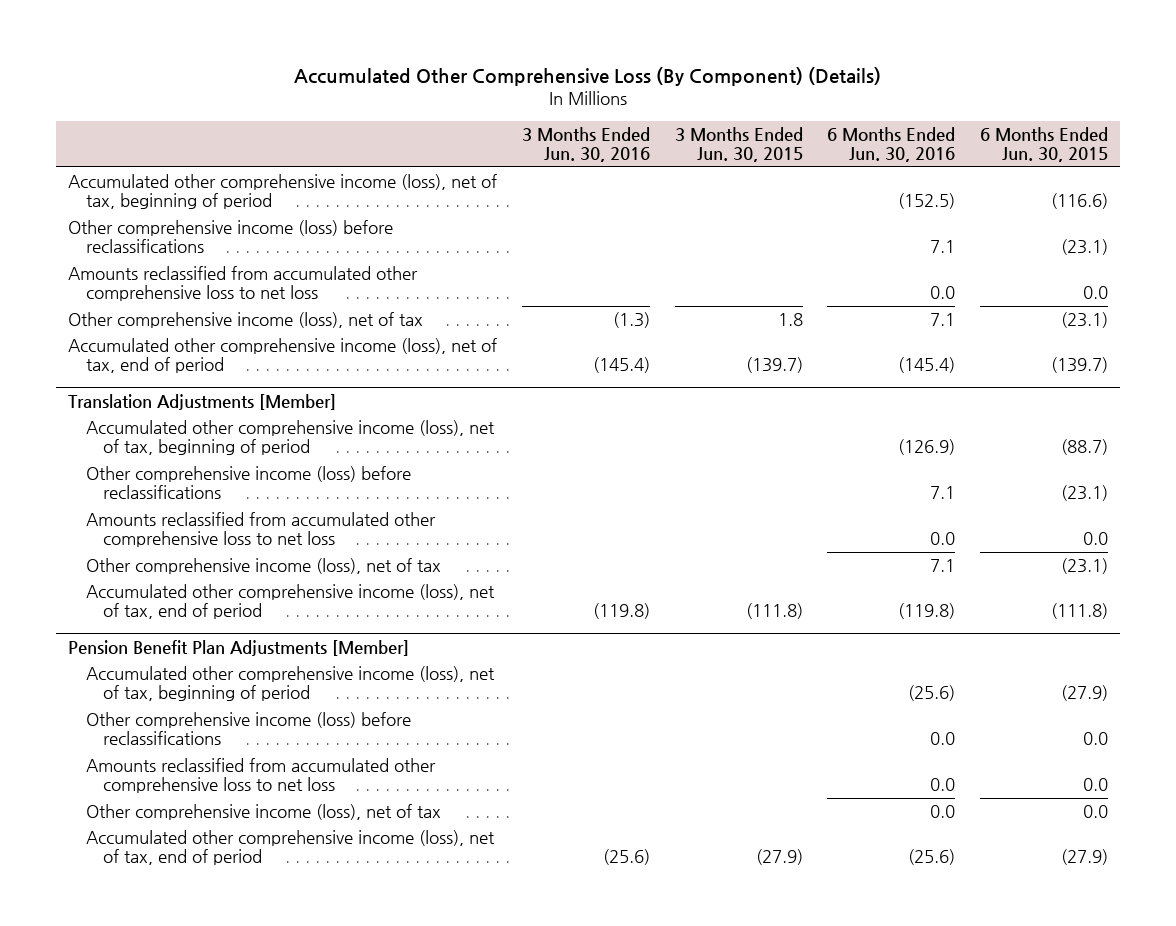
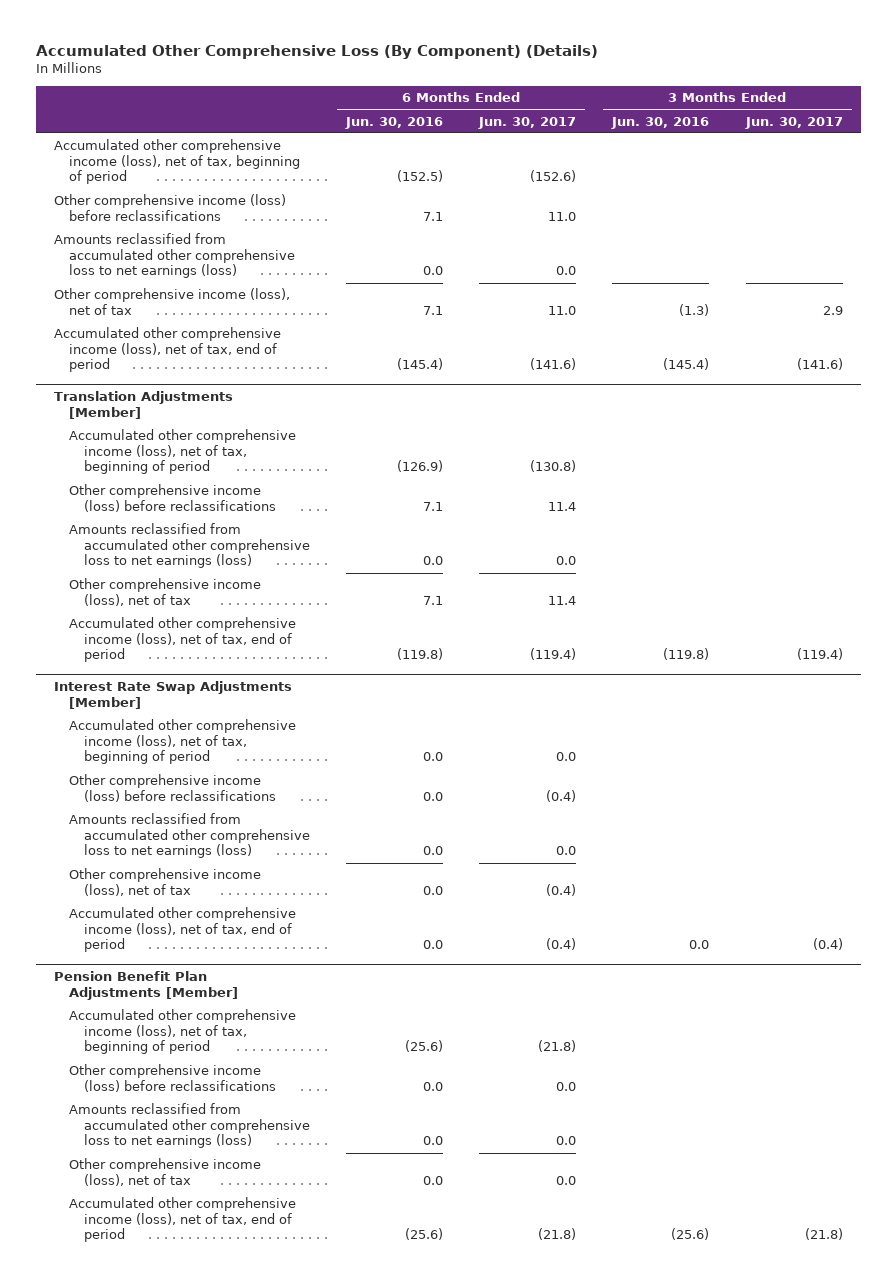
[674,126,803,163] 3 Months Ended Jun. 30, 2015 -> none
[979,126,1108,163] 6 Months Ended Jun. 30, 2015 -> none
none -> [478,116,577,129] Jun. 30, 2017
none -> [744,116,843,129] Jun. 30, 2017
[68,265,419,302] Amounts reclassified from accumulated other comprehensive loss to net loss -> [53,233,296,279] Amounts reclassified from accumulated other comprehensive loss to net earnings (loss)
[85,511,436,548] Amounts reclassified from accumulated other comprehensive loss to net loss -> [69,523,311,569] Amounts reclassified from accumulated other comprehensive loss to net earnings (loss)
none -> [53,681,292,709] Interest Rate Swap Adjustments [Member]
none -> [69,719,297,765] Accumulated other comprehensive income (loss), net of tax, beginning of period
none -> [69,774,277,802] Other comprehensive income (loss) before reclassifications
none -> [69,813,311,859] Amounts reclassified from accumulated other comprehensive loss to net earnings (loss)
none -> [69,868,262,896] Other comprehensive income (loss), net of tax
none -> [69,907,297,953] Accumulated other comprehensive income (loss), net of tax, end of period
[85,757,436,794] Amounts reclassified from accumulated other comprehensive loss to net loss -> [69,1103,311,1149] Amounts reclassified from accumulated other comprehensive loss to net earnings (loss)

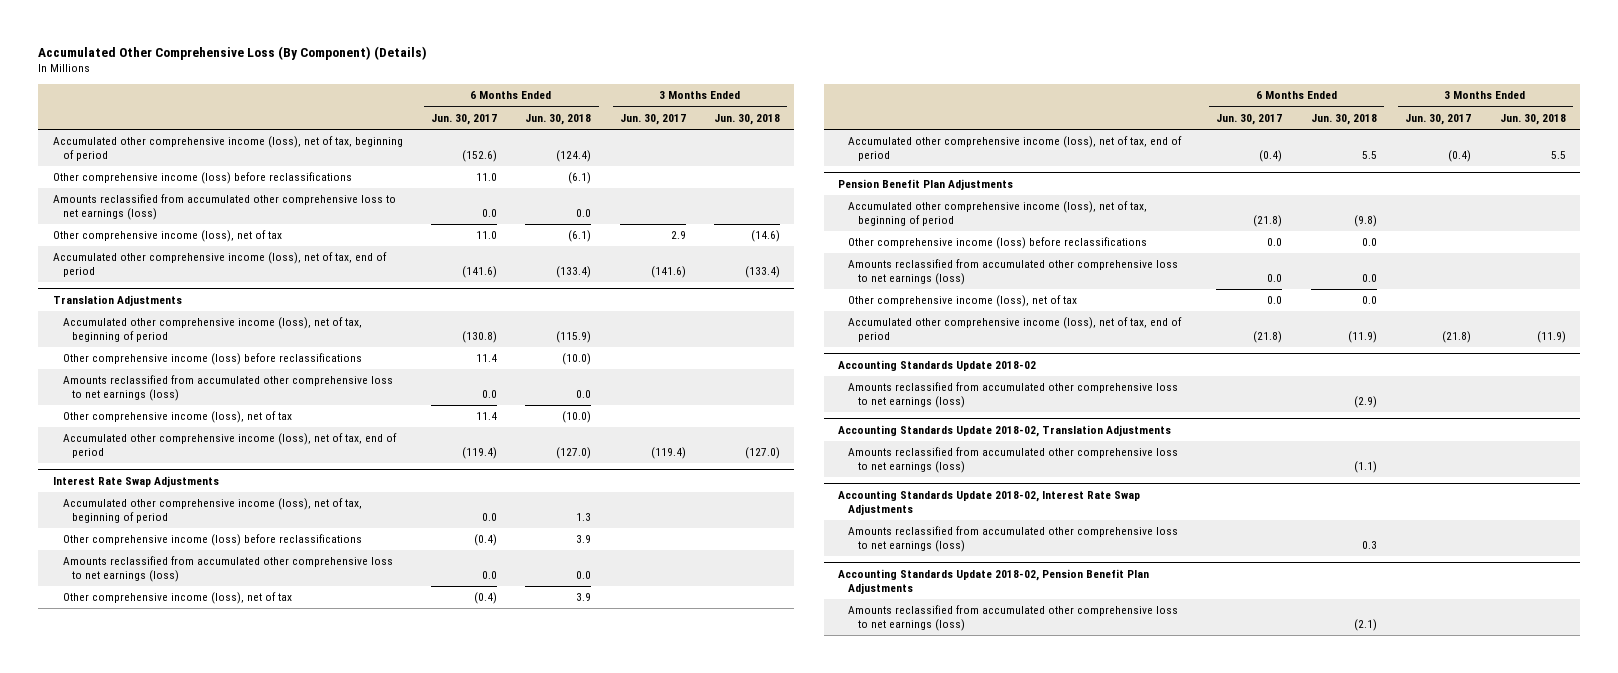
[345,116,444,129] Jun. 30, 2016 -> none
[611,116,710,129] Jun. 30, 2016 -> none
none -> [525,113,592,125] Jun. 30, 2018
none -> [714,113,781,125] Jun. 30, 2018
[53,391,233,419] Translation Adjustments [Member] -> [52,295,182,307] Translation Adjustments
[53,681,292,709] Interest Rate Swap Adjustments [Member] -> [52,476,219,488] Interest Rate Swap Adjustments
[53,971,239,1000] Pension Benefit Plan Adjustments [Member] -> [837,179,1013,191] Pension Benefit Plan Adjustments
none -> [837,360,1036,372] Accounting Standards Update 2018-02
none -> [847,382,1178,409] Amounts reclassified from accumulated other comprehensive loss to net earnings (loss)
none -> [837,425,1171,438] Accounting Standards Update 2018-02, Translation Adjustments
none -> [847,447,1178,474] Amounts reclassified from accumulated other comprehensive loss to net earnings (loss)
none -> [837,490,1140,516] Accounting Standards Update 2018-02, Interest Rate Swap Adjustments
none -> [847,526,1178,553] Amounts reclassified from accumulated other comprehensive loss to net earnings (loss)
none -> [837,569,1149,595] Accounting Standards Update 2018-02, Pension Benefit Plan Adjustments
none -> [847,605,1178,632] Amounts reclassified from accumulated other comprehensive loss to net earnings (loss)

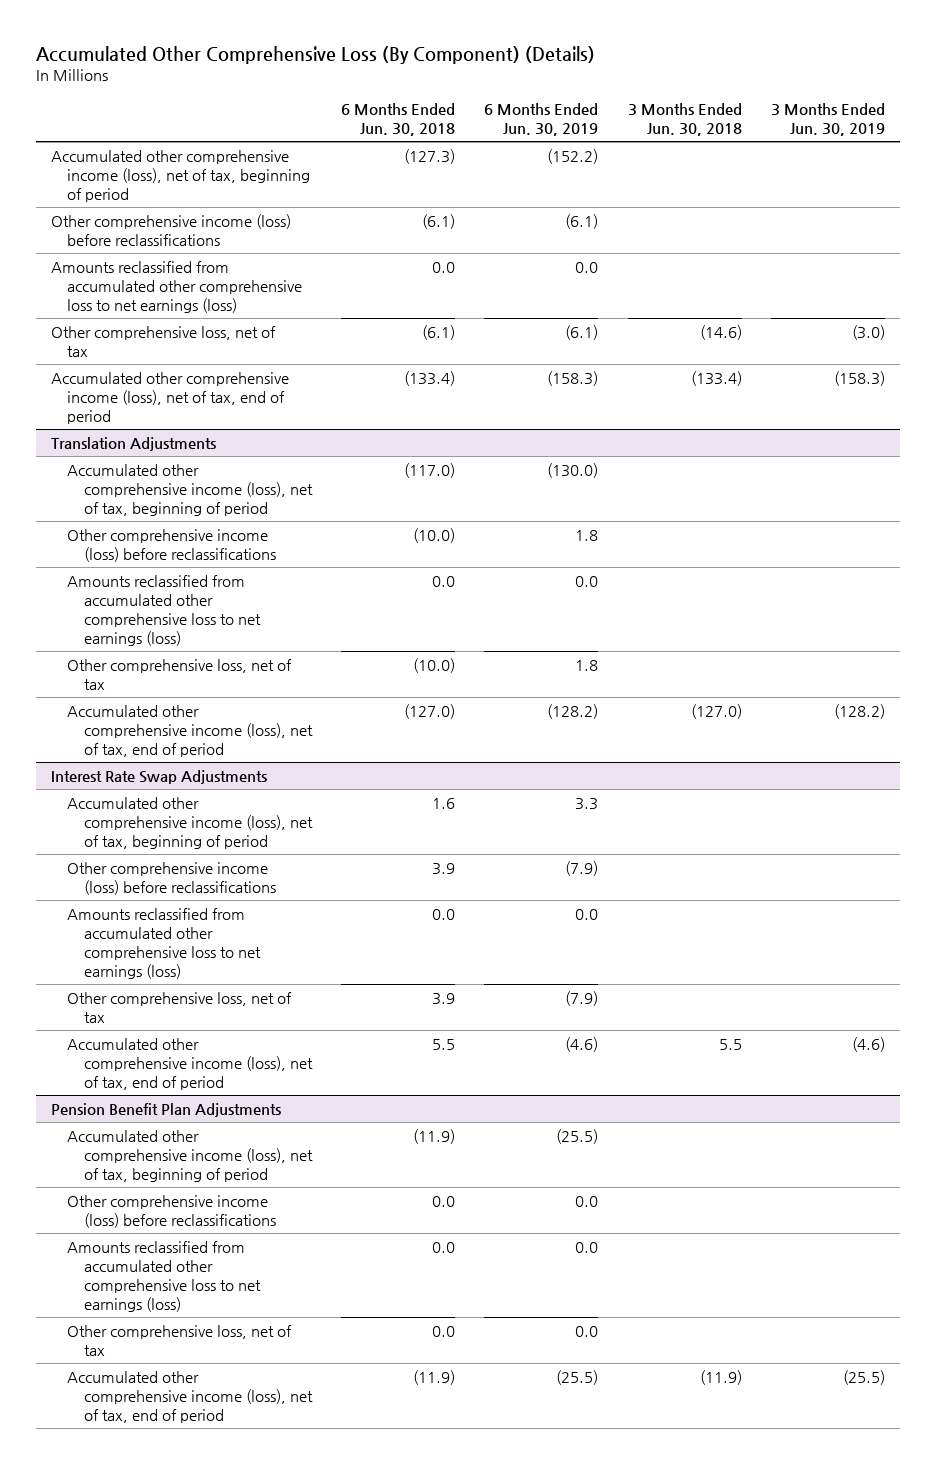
[431,113,498,125] Jun. 30, 2017 -> none
[619,113,686,125] Jun. 30, 2017 -> none
none -> [484,102,599,137] 6 Months Ended Jun. 30, 2019
none -> [771,102,886,137] 3 Months Ended Jun. 30, 2019
[556,150,592,163] (124.4) -> [404,148,456,164] (127.3)
[52,230,282,243] Other comprehensive income (loss), net of tax -> [51,325,277,357] Other comprehensive loss, net of tax
[556,331,592,344] (115.9) -> [404,462,456,478] (117.0)
[62,411,292,424] Other comprehensive income (loss), net of tax -> [67,658,293,690] Other comprehensive loss, net of tax
[576,513,592,522] 1.3 -> [432,797,456,809] 1.6
[62,592,292,605] Other comprehensive income (loss), net of tax -> [67,991,293,1023] Other comprehensive loss, net of tax
[1353,215,1377,228] (9.8) -> [413,1128,456,1144] (11.9)
[847,295,1077,308] Other comprehensive income (loss), net of tax -> [67,1324,293,1356] Other comprehensive loss, net of tax
[837,360,1036,372] Accounting Standards Update 2018-02 -> none
[847,382,1178,409] Amounts reclassified from accumulated other comprehensive loss to net earnings (loss) -> none
[837,425,1171,438] Accounting Standards Update 2018-02, Translation Adjustments -> none
[847,447,1178,474] Amounts reclassified from accumulated other comprehensive loss to net earnings (loss) -> none
[837,490,1140,516] Accounting Standards Update 2018-02, Interest Rate Swap Adjustments -> none
[847,526,1178,553] Amounts reclassified from accumulated other comprehensive loss to net earnings (loss) -> none
[837,569,1149,595] Accounting Standards Update 2018-02, Pension Benefit Plan Adjustments -> none
[847,605,1178,632] Amounts reclassified from accumulated other comprehensive loss to net earnings (loss) -> none

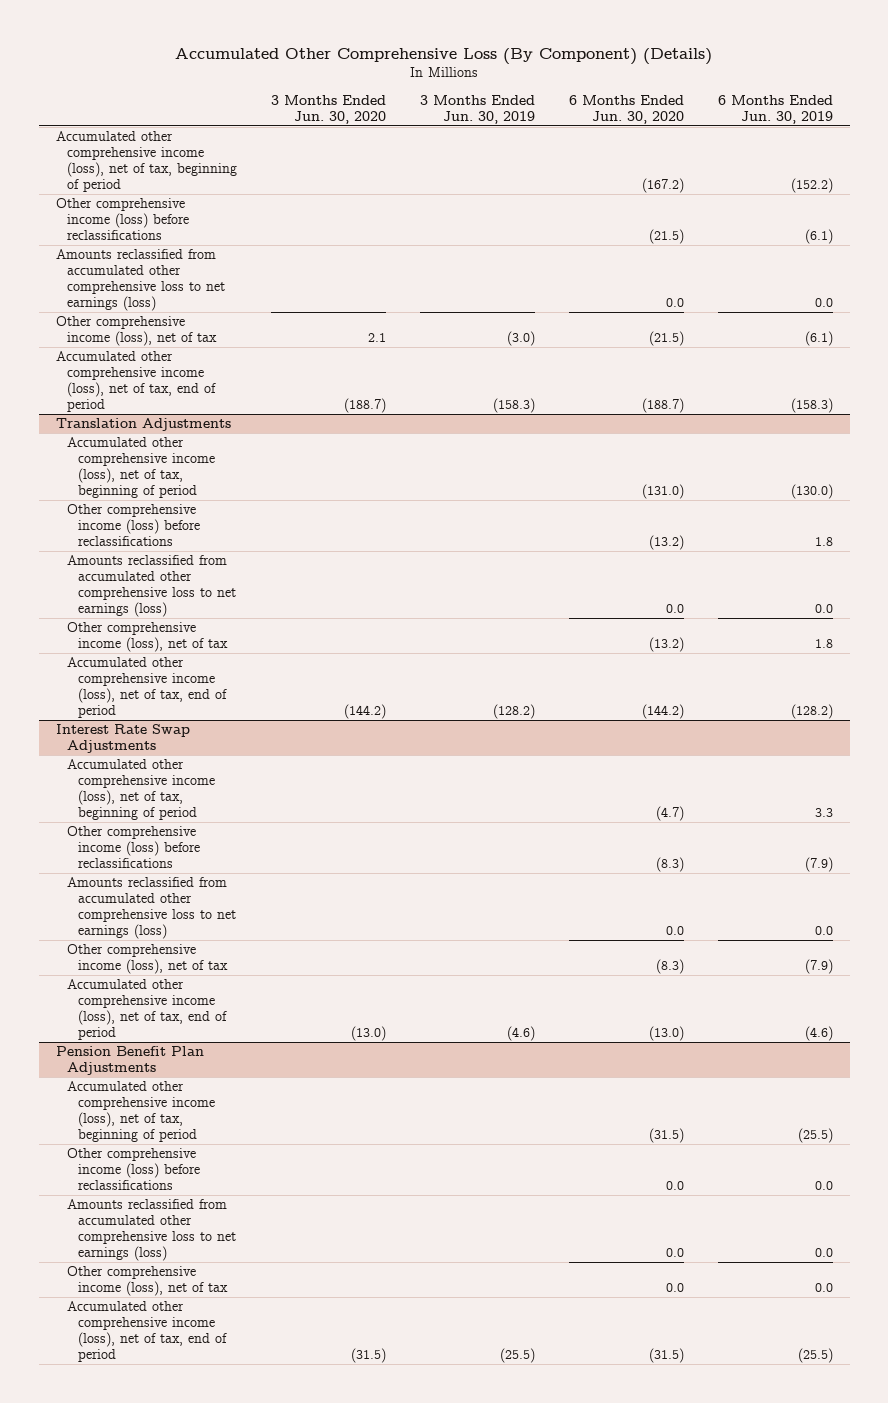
[341,102,456,137] 6 Months Ended Jun. 30, 2018 -> none
[627,102,742,137] 3 Months Ended Jun. 30, 2018 -> none
none -> [270,94,386,124] 3 Months Ended Jun. 30, 2020
none -> [568,94,684,124] 6 Months Ended Jun. 30, 2020
[51,325,277,357] Other comprehensive loss, net of tax -> [55,316,217,347] Other comprehensive income (loss), net of tax
[67,658,293,690] Other comprehensive loss, net of tax -> [66,622,228,653] Other comprehensive income (loss), net of tax
[67,991,293,1023] Other comprehensive loss, net of tax -> [66,944,228,975] Other comprehensive income (loss), net of tax
[67,1324,293,1356] Other comprehensive loss, net of tax -> [66,1266,228,1297] Other comprehensive income (loss), net of tax

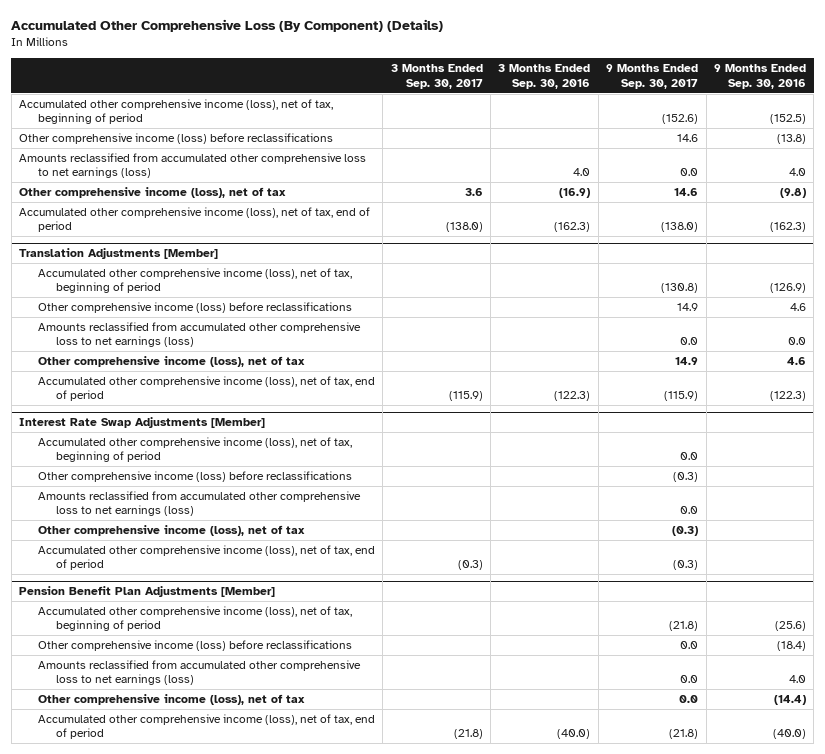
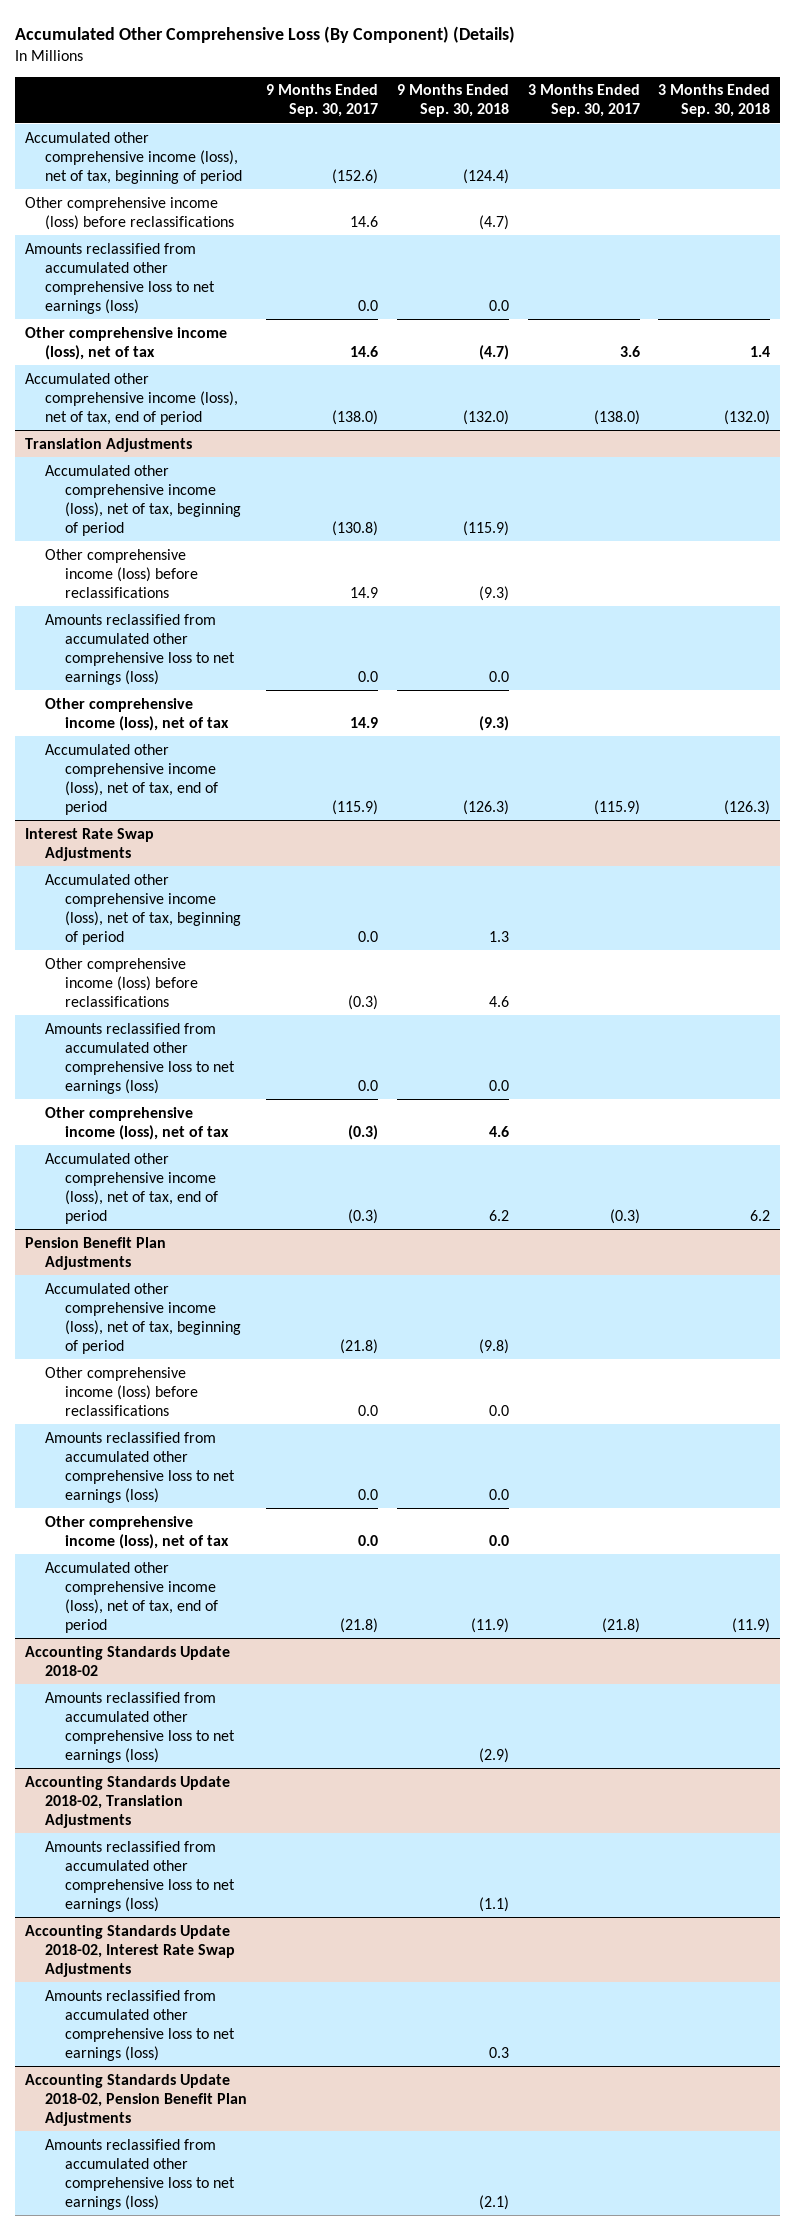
[498,64,591,89] 3 Months Ended Sep. 30, 2016 -> none
[713,64,806,89] 9 Months Ended Sep. 30, 2016 -> none
none -> [396,84,509,118] 9 Months Ended Sep. 30, 2018
none -> [658,84,771,118] 3 Months Ended Sep. 30, 2018
[19,248,219,260] Translation Adjustments [Member] -> [24,437,192,452] Translation Adjustments
[19,417,266,429] Interest Rate Swap Adjustments [Member] -> [24,827,154,861] Interest Rate Swap Adjustments
[19,586,276,598] Pension Benefit Plan Adjustments [Member] -> [24,1236,166,1270] Pension Benefit Plan Adjustments
none -> [24,1645,230,1676] Accounting Standards Update 2018-02
none -> [44,1691,235,1764] Amounts reclassified from accumulated other comprehensive loss to net earnings (loss)
none -> [24,1775,230,1828] Accounting Standards Update 2018-02, Translation Adjustments
none -> [44,1840,235,1913] Amounts reclassified from accumulated other comprehensive loss to net earnings (loss)
none -> [24,1924,235,1977] Accounting Standards Update 2018-02, Interest Rate Swap Adjustments
none -> [44,1989,235,2062] Amounts reclassified from accumulated other comprehensive loss to net earnings (loss)
none -> [24,2073,247,2126] Accounting Standards Update 2018-02, Pension Benefit Plan Adjustments
none -> [44,2138,235,2211] Amounts reclassified from accumulated other comprehensive loss to net earnings (loss)

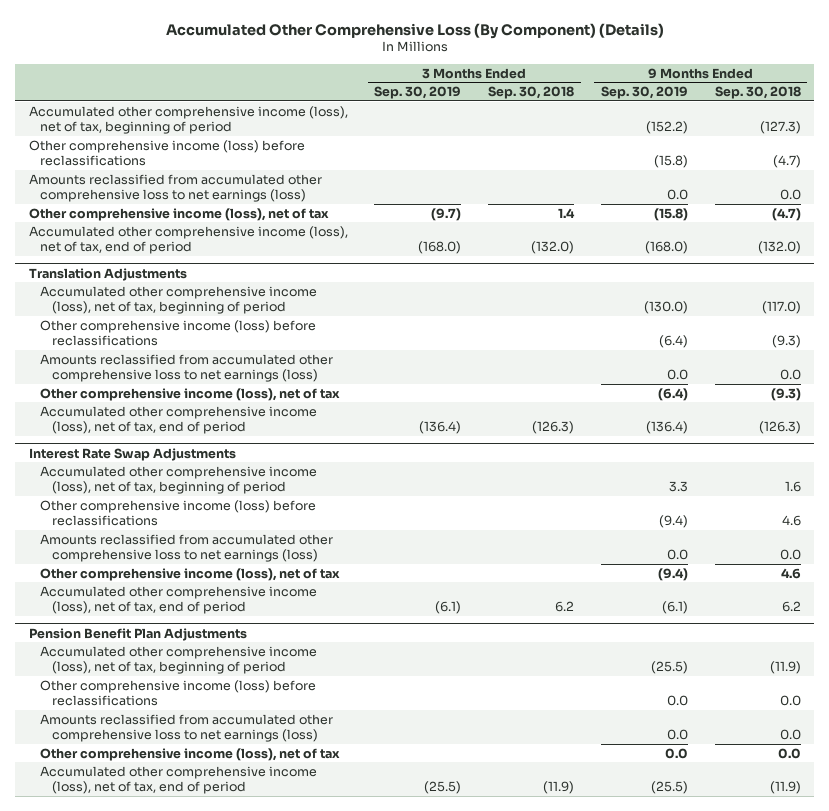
[265,84,378,118] 9 Months Ended Sep. 30, 2017 -> none
[527,84,640,118] 3 Months Ended Sep. 30, 2017 -> none
none -> [374,86,462,100] Sep. 30, 2019
none -> [600,86,688,100] Sep. 30, 2019
[462,168,509,184] (124.4) -> [759,121,801,135] (127.3)
[462,521,509,537] (115.9) -> [761,301,801,315] (117.0)
[488,931,509,943] 1.3 -> [784,481,801,493] 1.6
[478,1339,509,1355] (9.8) -> [769,661,801,675] (11.9)
[24,1645,230,1676] Accounting Standards Update 2018-02 -> none
[44,1691,235,1764] Amounts reclassified from accumulated other comprehensive loss to net earnings (loss) -> none
[24,1775,230,1828] Accounting Standards Update 2018-02, Translation Adjustments -> none
[44,1840,235,1913] Amounts reclassified from accumulated other comprehensive loss to net earnings (loss) -> none
[24,1924,235,1977] Accounting Standards Update 2018-02, Interest Rate Swap Adjustments -> none
[44,1989,235,2062] Amounts reclassified from accumulated other comprehensive loss to net earnings (loss) -> none
[24,2073,247,2126] Accounting Standards Update 2018-02, Pension Benefit Plan Adjustments -> none
[44,2138,235,2211] Amounts reclassified from accumulated other comprehensive loss to net earnings (loss) -> none

